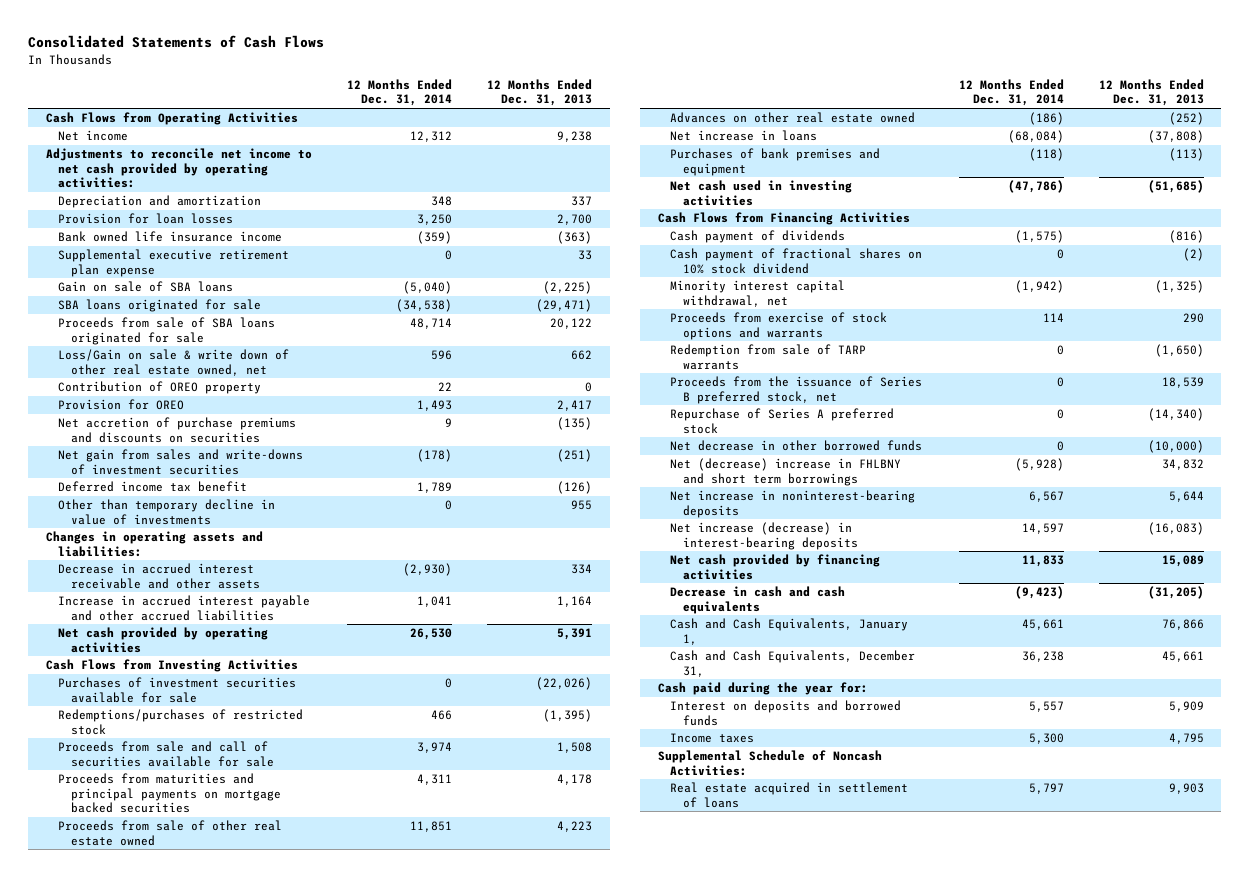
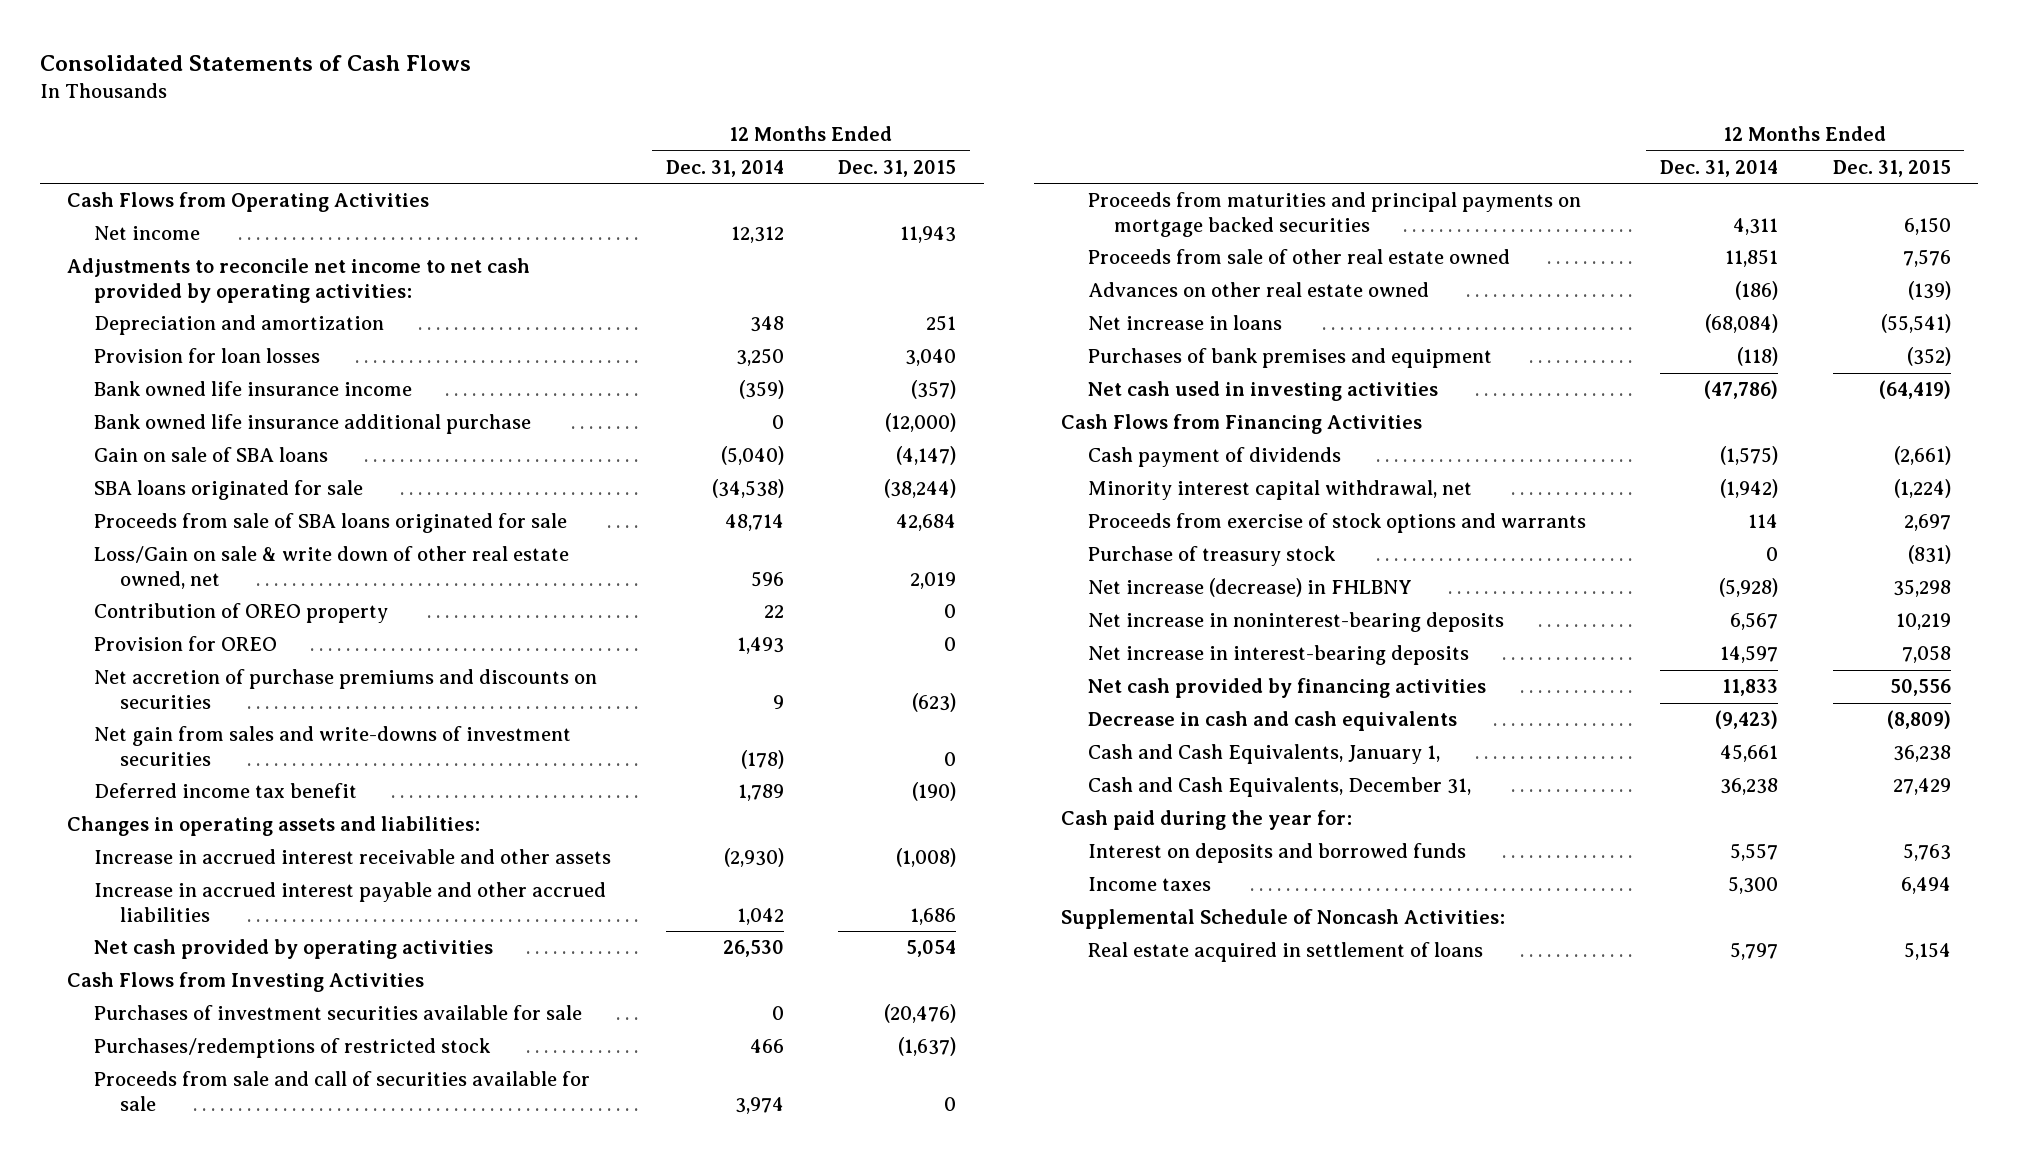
[487,78,593,107] 12 Months Ended Dec. 31, 2013 -> none
none -> [838,159,957,177] Dec. 31, 2015
[58,249,290,277] Supplemental executive retirement plan expense -> none
none -> [93,414,531,435] Bank owned life insurance additional purchase
[58,499,276,525] Other than temporary decline in value of investments -> none
[58,563,260,589] Decrease in accrued interest receivable and other assets -> [93,849,611,865] Increase in accrued interest receivable and other assets
[417,596,453,608] 1,041 -> [736,907,784,925] 1,042
[58,709,304,735] Redemptions/purchases of restricted stock -> [93,1038,491,1059] Purchases/redemptions of restricted stock
[670,248,923,274] Cash payment of fractional shares on 10% stock dividend -> none
[670,344,867,370] Redemption from sale of TARP warrants -> none
[670,376,923,404] Proceeds from the issuance of Series B preferred stock, net -> none
[670,408,895,434] Repurchase of Series A preferred stock -> none
[670,440,923,452] Net decrease in other borrowed funds -> none
none -> [1087,546,1336,567] Purchase of treasury stock
[670,458,902,486] Net (decrease) increase in FHLBNY and short term borrowings -> [1087,578,1412,598] Net increase (decrease) in FHLBNY
[670,522,858,550] Net increase (decrease) in interest-bearing deposits -> [1087,645,1469,666] Net increase in interest-bearing deposits

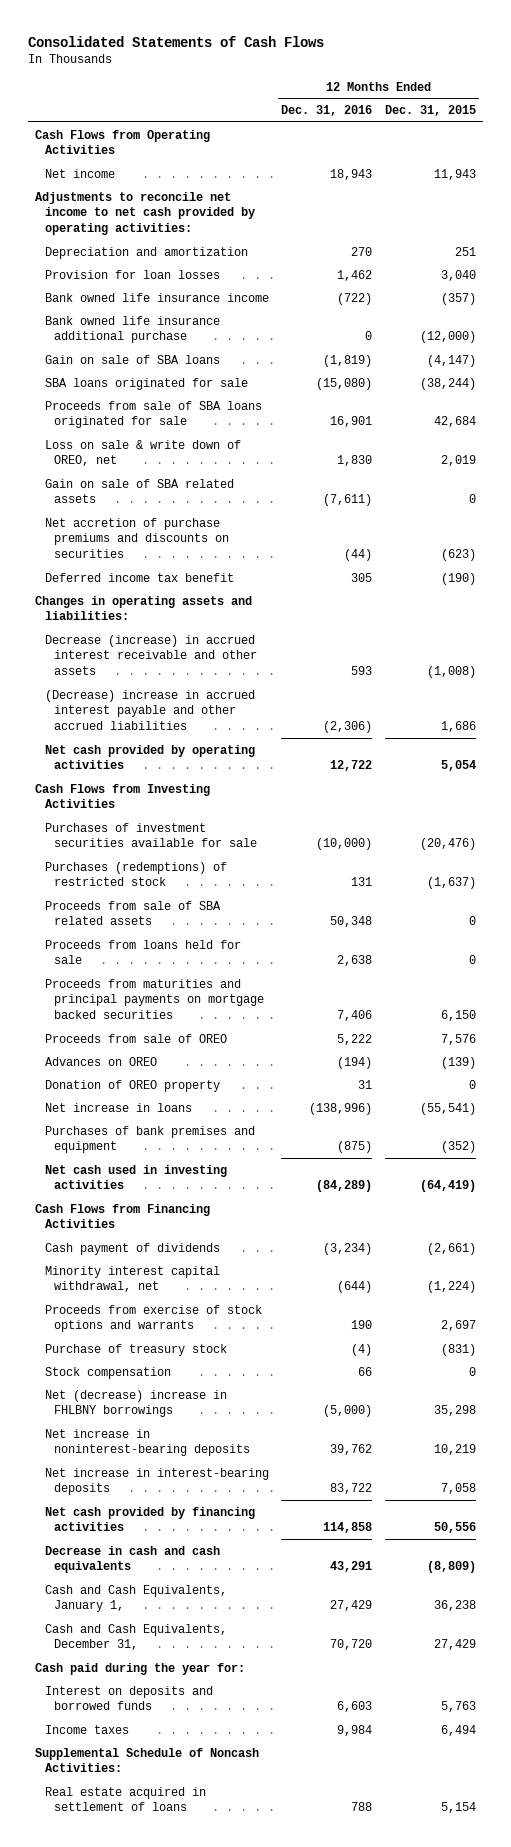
[665,159,784,177] Dec. 31, 2014 -> none
none -> [281,105,373,117] Dec. 31, 2016
[93,603,388,624] Contribution of OREO property -> none
[93,636,277,652] Provision for OREO -> none
[93,546,569,589] Loss/Gain on sale & write down of other real estate owned, net -> [44,439,241,467] Loss on sale & write down of OREO, net
none -> [44,478,234,504] Gain on sale of SBA related assets
[93,726,571,766] Net gain from sales and write-downs of investment securities -> none
[93,849,611,865] Increase in accrued interest receivable and other assets -> [44,634,258,676] Decrease (increase) in accrued interest receivable and other assets
[93,882,606,922] Increase in accrued interest payable and other accrued liabilities -> [44,689,255,731] (Decrease) increase in accrued interest payable and other accrued liabilities
[93,1038,491,1059] Purchases/redemptions of restricted stock -> [44,861,227,887] Purchases (redemptions) of restricted stock
[93,1071,590,1111] Proceeds from sale and call of securities available for sale -> [44,900,221,926] Proceeds from sale of SBA related assets
none -> [44,939,241,965] Proceeds from loans held for sale
[1087,249,1510,265] Proceeds from sale of other real estate owned -> [44,1033,227,1043] Proceeds from sale of OREO
[1087,282,1429,298] Advances on other real estate owned -> [44,1056,157,1066] Advances on OREO
none -> [44,1079,220,1092] Donation of OREO property
none -> [44,1366,171,1379] Stock compensation
[1087,578,1412,598] Net increase (decrease) in FHLBNY -> [44,1389,227,1418] Net (decrease) increase in FHLBNY borrowings

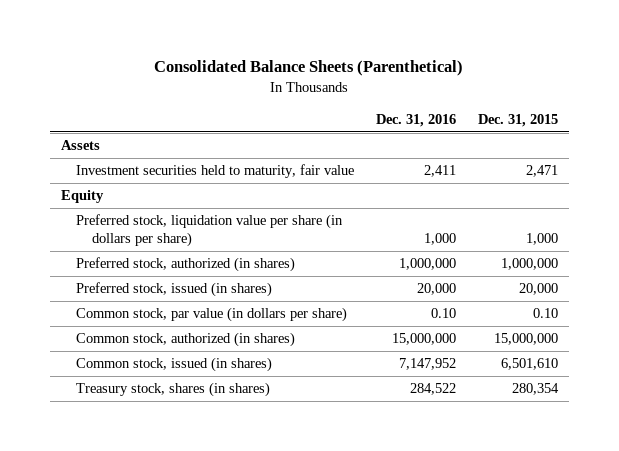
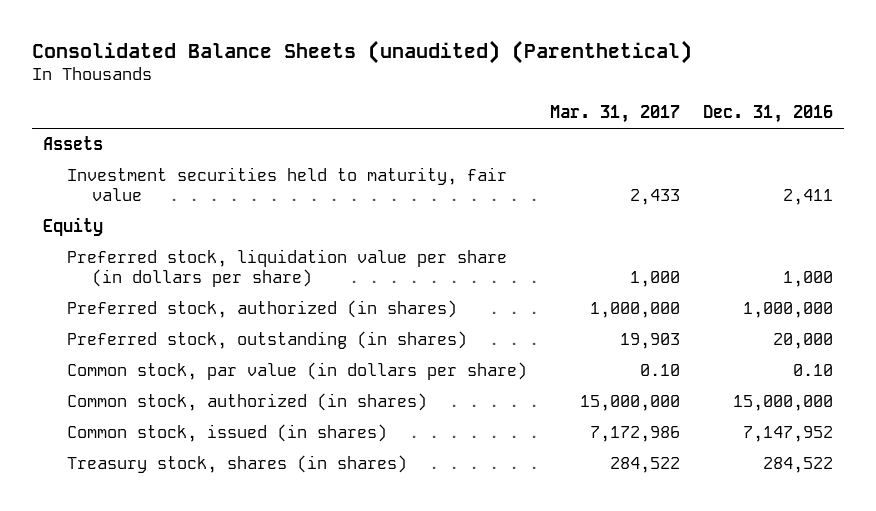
[154,60,464,77] Consolidated Balance Sheets (Parenthetical) -> [31,39,692,64] Consolidated Balance Sheets (unaudited) (Parenthetical)
[478,113,559,127] Dec. 31, 2015 -> none
none -> [550,105,681,124] Mar. 31, 2017
[76,282,273,298] Preferred stock, issued (in shares) -> [67,331,468,350] Preferred stock, outstanding (in shares)

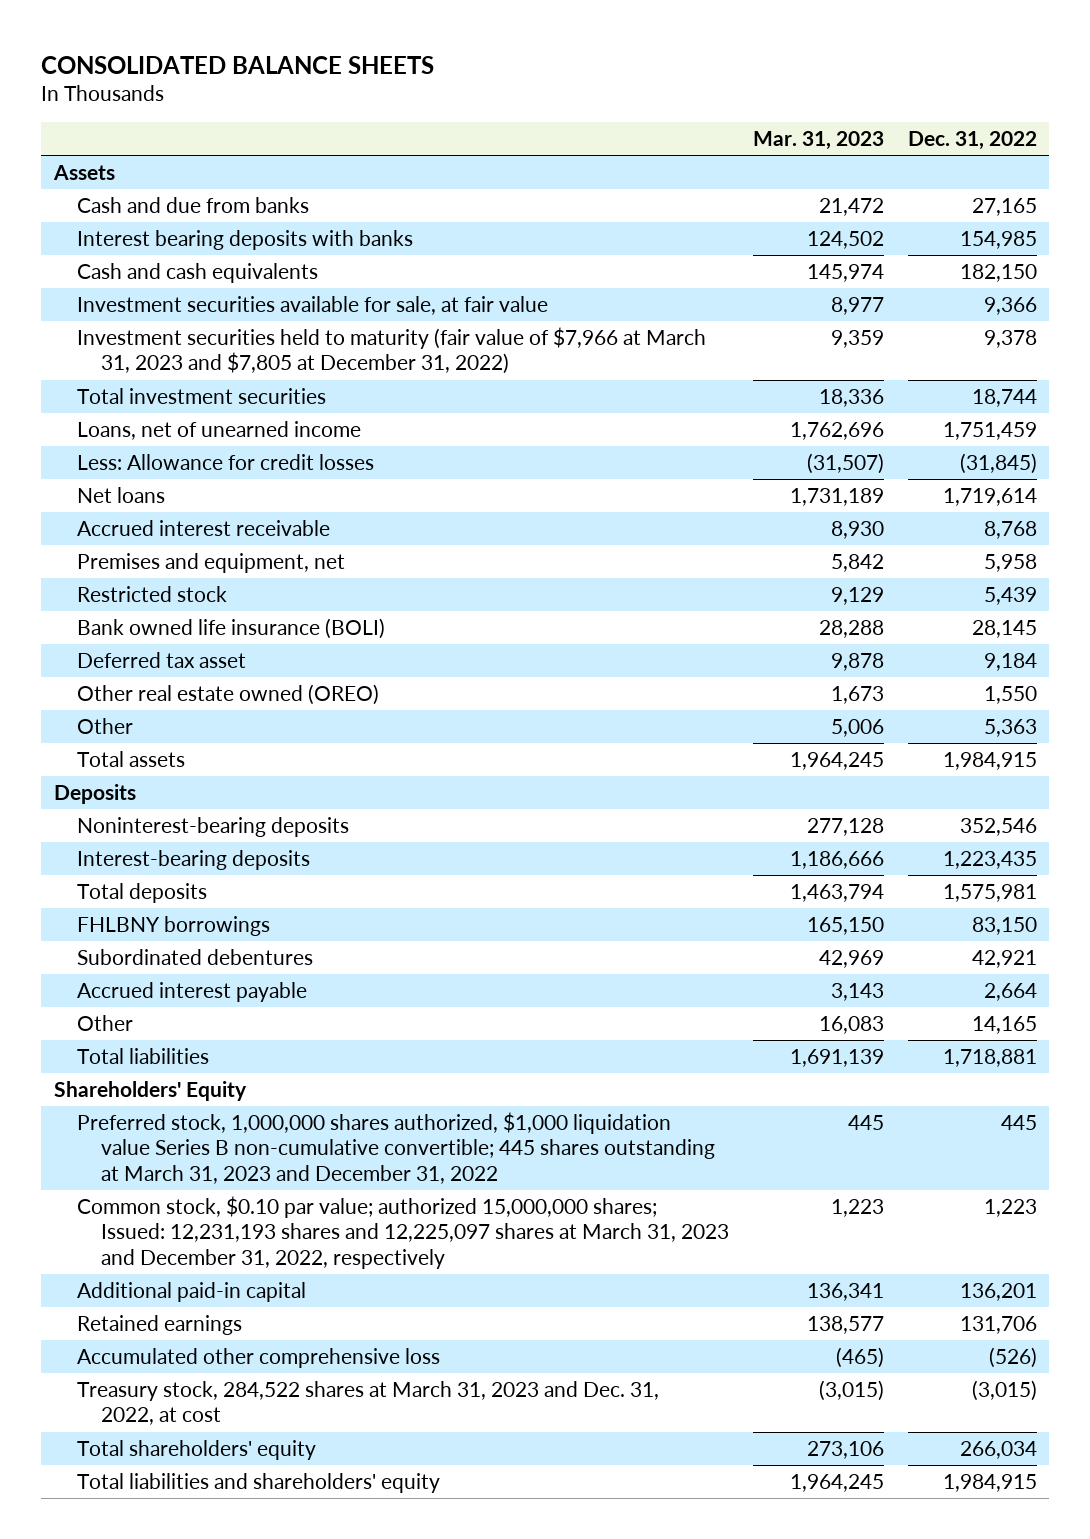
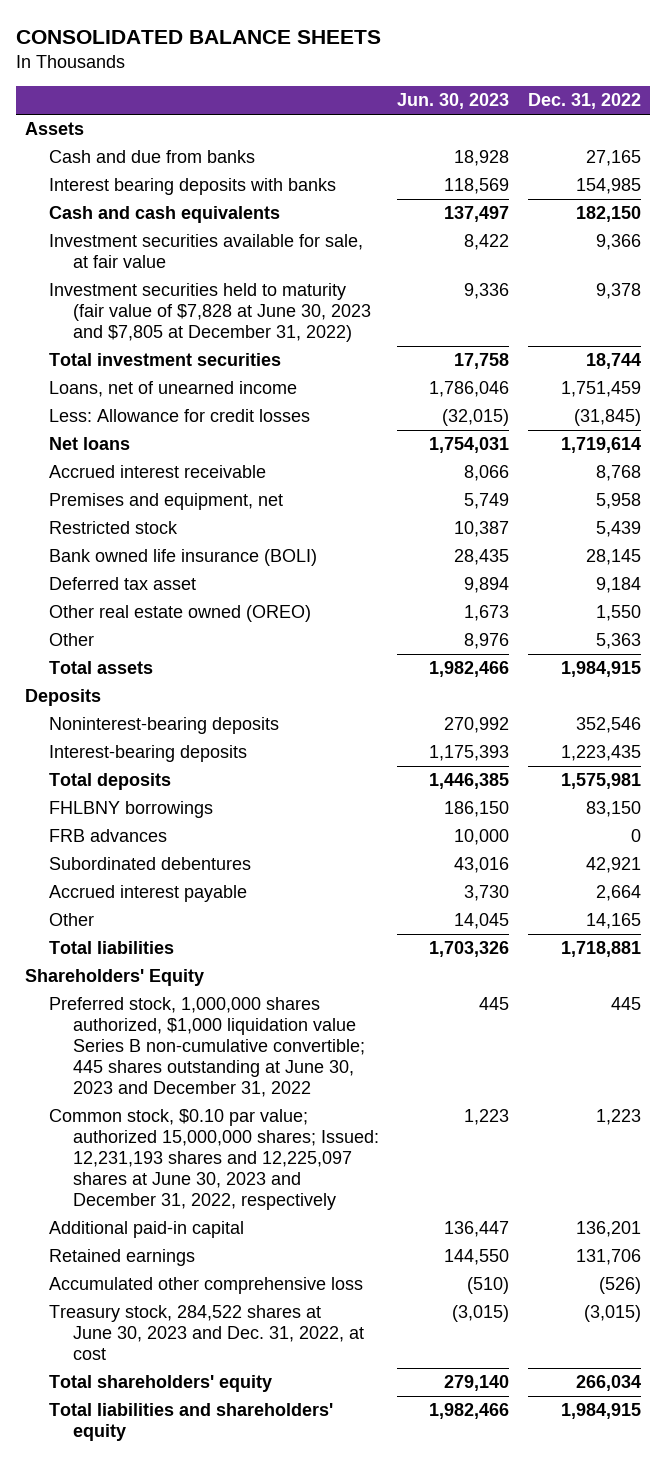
[752,131,884,151] Mar. 31, 2023 -> none
none -> [397,93,510,110] Jun. 30, 2023
[77,327,707,375] Investment securities held to maturity (fair value of $7,966 at March 31, 2023 and $7,805 at December 31, 2022) -> [48,283,372,343] Investment securities held to maturity (fair value of $7,828 at June 30, 2023 and $7,805 at December 31, 2022)
none -> [48,829,167,843] FRB advances
[77,1112,715,1184] Preferred stock, 1,000,000 shares authorized, $1,000 liquidation value Series B non-cumulative convertible; 445 shares outstanding at March 31, 2023 and December 31, 2022 -> [48,997,366,1098] Preferred stock, 1,000,000 shares authorized, $1,000 liquidation value Series B non-cumulative convertible; 445 shares outstanding at June 30, 2023 and December 31, 2022
[77,1196,729,1269] Common stock, $0.10 par value; authorized 15,000,000 shares; Issued: 12,231,193 shares and 12,225,097 shares at March 31, 2023 and December 31, 2022, respectively -> [48,1109,380,1211] Common stock, $0.10 par value; authorized 15,000,000 shares; Issued: 12,231,193 shares and 12,225,097 shares at June 30, 2023 and December 31, 2022, respectively
[77,1381,660,1426] Treasury stock, 284,522 shares at March 31, 2023 and Dec. 31, 2022, at cost -> [48,1305,365,1361] Treasury stock, 284,522 shares at June 30, 2023 and Dec. 31, 2022, at cost

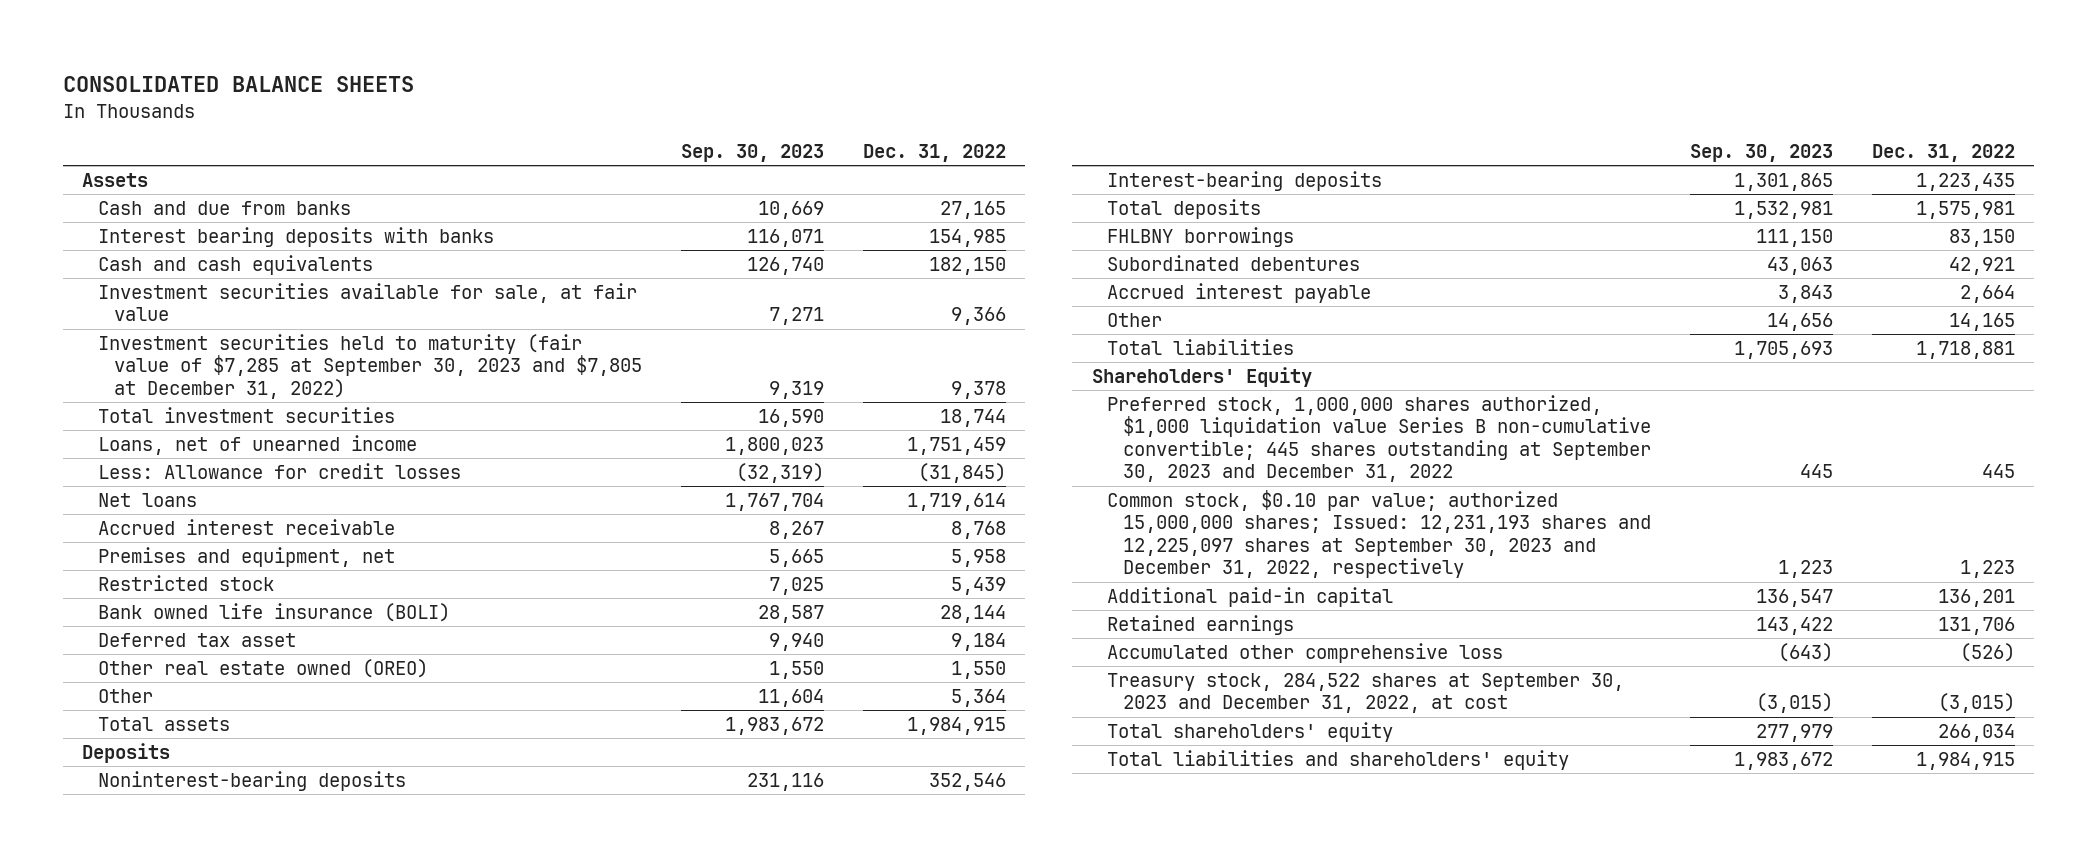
[397,93,510,110] Jun. 30, 2023 -> none
none -> [680,143,824,162] Sep. 30, 2023
[48,283,372,343] Investment securities held to maturity (fair value of $7,828 at June 30, 2023 and $7,805 at December 31, 2022) -> [98,334,642,399] Investment securities held to maturity (fair value of $7,285 at September 30, 2023 and $7,805 at December 31, 2022)
[585,549,641,566] 28,145 -> [939,605,1006,624] 28,144
[595,633,641,650] 5,363 -> [950,689,1006,708] 5,364
[48,829,167,843] FRB advances -> none
[48,997,366,1098] Preferred stock, 1,000,000 shares authorized, $1,000 liquidation value Series B non-cumulative convertible; 445 shares outstanding at June 30, 2023 and December 31, 2022 -> [1107,395,1652,483] Preferred stock, 1,000,000 shares authorized, $1,000 liquidation value Series B non-cumulative convertible; 445 shares outstanding at September 30, 2023 and December 31, 2022
[48,1109,380,1211] Common stock, $0.10 par value; authorized 15,000,000 shares; Issued: 12,231,193 shares and 12,225,097 shares at June 30, 2023 and December 31, 2022, respectively -> [1107,490,1652,579] Common stock, $0.10 par value; authorized 15,000,000 shares; Issued: 12,231,193 shares and 12,225,097 shares at September 30, 2023 and December 31, 2022, respectively
[48,1305,365,1361] Treasury stock, 284,522 shares at June 30, 2023 and Dec. 31, 2022, at cost -> [1107,673,1625,714] Treasury stock, 284,522 shares at September 30, 2023 and December 31, 2022, at cost

